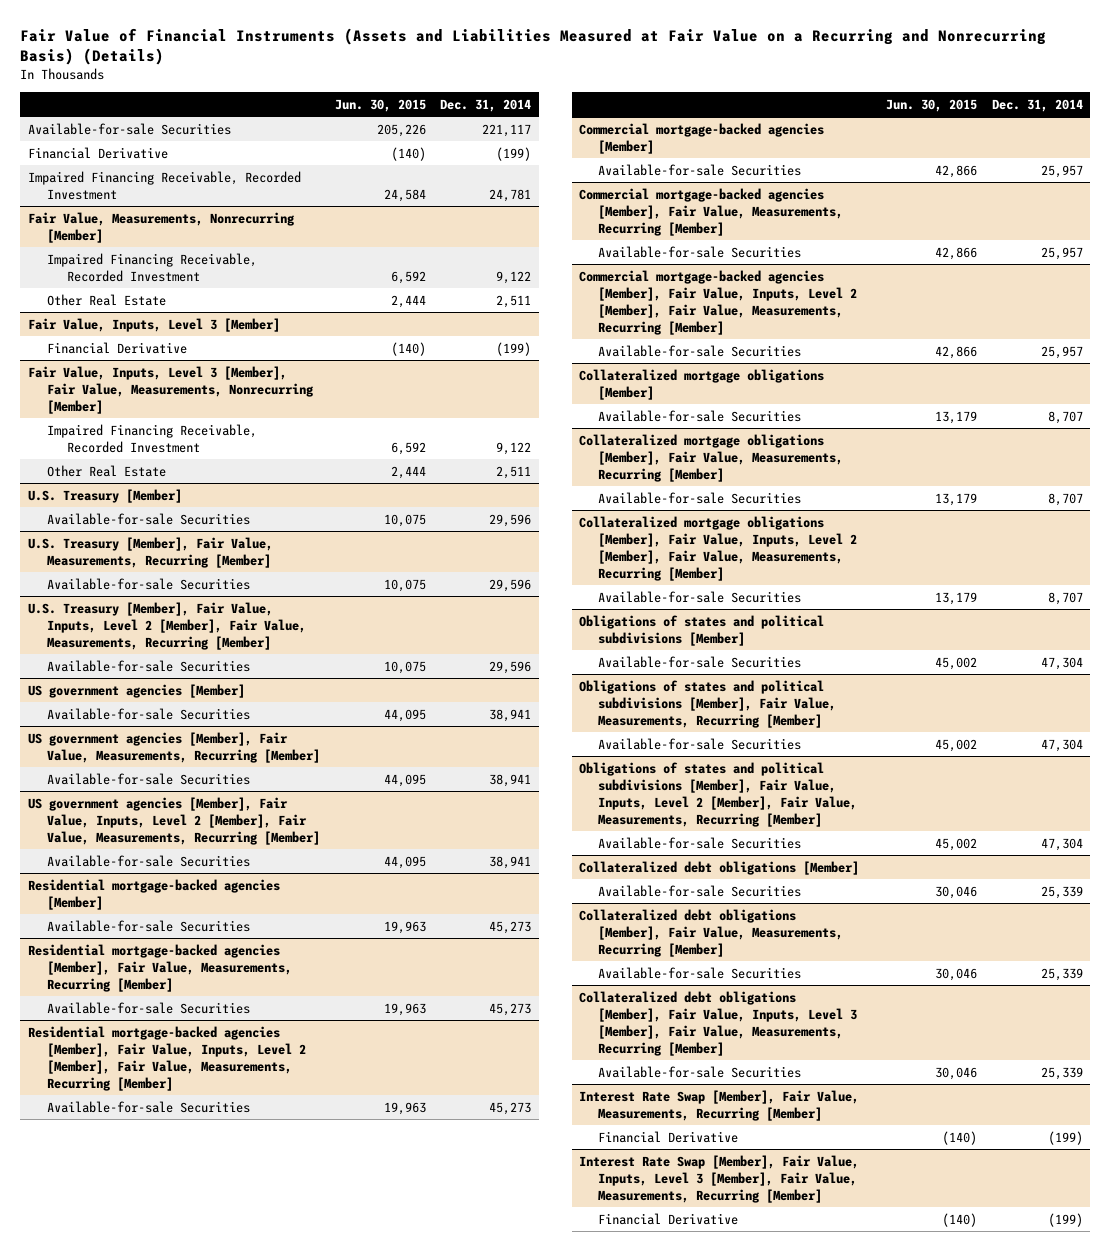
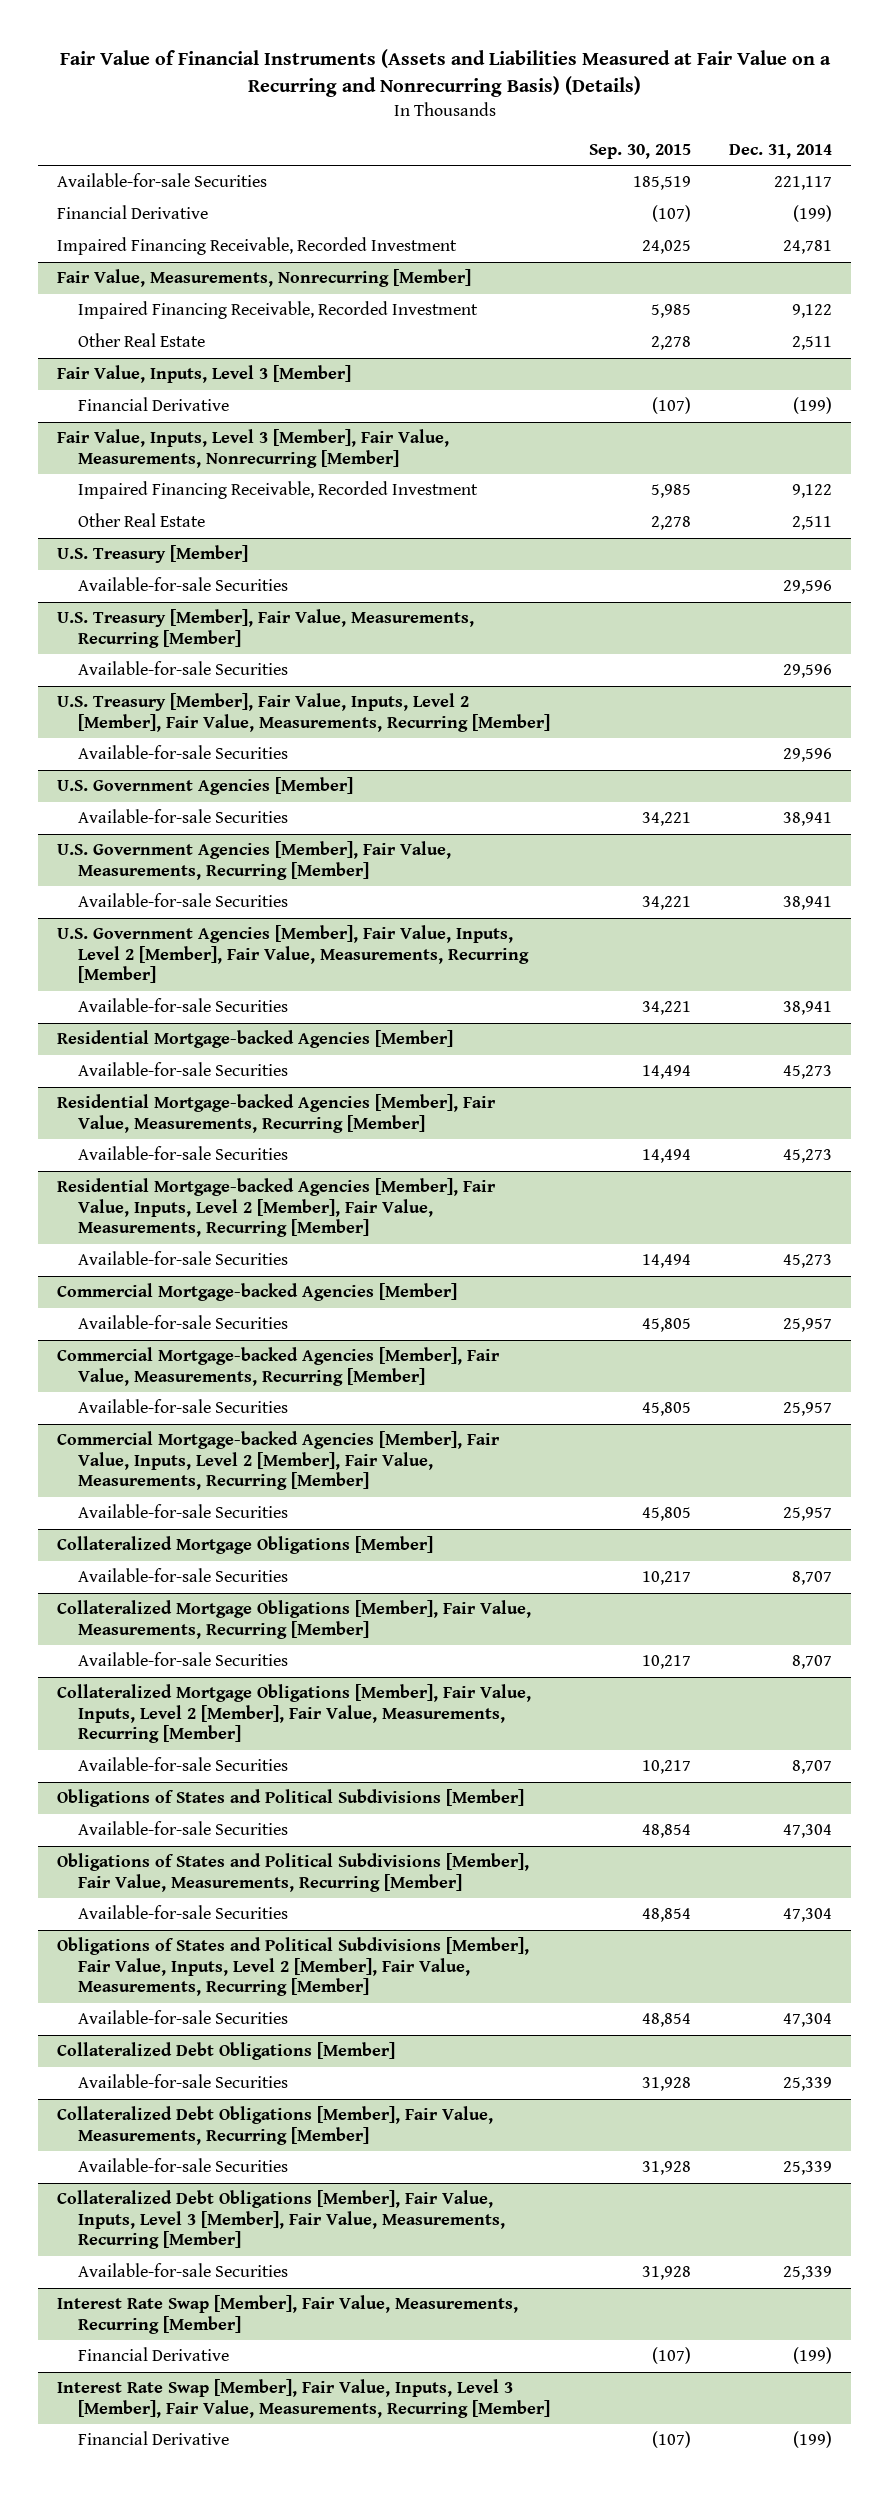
[334,98,426,112] Jun. 30, 2015 -> none
none -> [588,143,691,159] Sep. 30, 2015
[27,683,245,698] US government agencies [Member] -> [57,777,354,796] U.S. Government Agencies [Member]
[27,731,321,763] US government agencies [Member], Fair Value, Measurements, Recurring [Member] -> [57,841,452,880] U.S. Government Agencies [Member], Fair Value, Measurements, Recurring [Member]
[27,796,321,845] US government agencies [Member], Fair Value, Inputs, Level 2 [Member], Fair Value, Measurements, Recurring [Member] -> [57,925,530,984] U.S. Government Agencies [Member], Fair Value, Inputs, Level 2 [Member], Fair Value, Measurements, Recurring [Member]
[27,878,280,910] Residential mortgage-backed agencies [Member] -> [57,1030,454,1049] Residential Mortgage-backed Agencies [Member]
[27,943,293,992] Residential mortgage-backed agencies [Member], Fair Value, Measurements, Recurring [Member] -> [57,1094,497,1133] Residential Mortgage-backed Agencies [Member], Fair Value, Measurements, Recurring [Member]
[27,1025,307,1091] Residential mortgage-backed agencies [Member], Fair Value, Inputs, Level 2 [Member], Fair Value, Measurements, Recurring [Member] -> [57,1178,497,1238] Residential Mortgage-backed Agencies [Member], Fair Value, Inputs, Level 2 [Member], Fair Value, Measurements, Recurring [Member]
[578,122,824,154] Commercial mortgage-backed agencies [Member] -> [57,1283,458,1302] Commercial Mortgage-backed Agencies [Member]
[578,187,844,236] Commercial mortgage-backed agencies [Member], Fair Value, Measurements, Recurring [Member] -> [57,1347,501,1386] Commercial Mortgage-backed Agencies [Member], Fair Value, Measurements, Recurring [Member]
[578,269,858,335] Commercial mortgage-backed agencies [Member], Fair Value, Inputs, Level 2 [Member], Fair Value, Measurements, Recurring [Member] -> [57,1431,501,1491] Commercial Mortgage-backed Agencies [Member], Fair Value, Inputs, Level 2 [Member], Fair Value, Measurements, Recurring [Member]
[578,368,824,400] Collateralized mortgage obligations [Member] -> [57,1536,434,1555] Collateralized Mortgage Obligations [Member]
[578,433,844,482] Collateralized mortgage obligations [Member], Fair Value, Measurements, Recurring [Member] -> [57,1600,532,1639] Collateralized Mortgage Obligations [Member], Fair Value, Measurements, Recurring [Member]
[578,515,858,581] Collateralized mortgage obligations [Member], Fair Value, Inputs, Level 2 [Member], Fair Value, Measurements, Recurring [Member] -> [57,1684,532,1744] Collateralized Mortgage Obligations [Member], Fair Value, Inputs, Level 2 [Member], Fair Value, Measurements, Recurring [Member]
[578,614,824,646] Obligations of states and political subdivisions [Member] -> [57,1789,525,1808] Obligations of States and Political Subdivisions [Member]
[578,679,837,728] Obligations of states and political subdivisions [Member], Fair Value, Measurements, Recurring [Member] -> [57,1853,530,1892] Obligations of States and Political Subdivisions [Member], Fair Value, Measurements, Recurring [Member]
[578,761,858,827] Obligations of states and political subdivisions [Member], Fair Value, Inputs, Level 2 [Member], Fair Value, Measurements, Recurring [Member] -> [57,1937,530,1997] Obligations of States and Political Subdivisions [Member], Fair Value, Inputs, Level 2 [Member], Fair Value, Measurements, Recurring [Member]
[578,860,859,875] Collateralized debt obligations [Member] -> [57,2042,396,2061] Collateralized Debt Obligations [Member]
[578,908,844,957] Collateralized debt obligations [Member], Fair Value, Measurements, Recurring [Member] -> [57,2106,494,2145] Collateralized Debt Obligations [Member], Fair Value, Measurements, Recurring [Member]
[578,990,858,1056] Collateralized debt obligations [Member], Fair Value, Inputs, Level 3 [Member], Fair Value, Measurements, Recurring [Member] -> [57,2190,506,2250] Collateralized Debt Obligations [Member], Fair Value, Inputs, Level 3 [Member], Fair Value, Measurements, Recurring [Member]

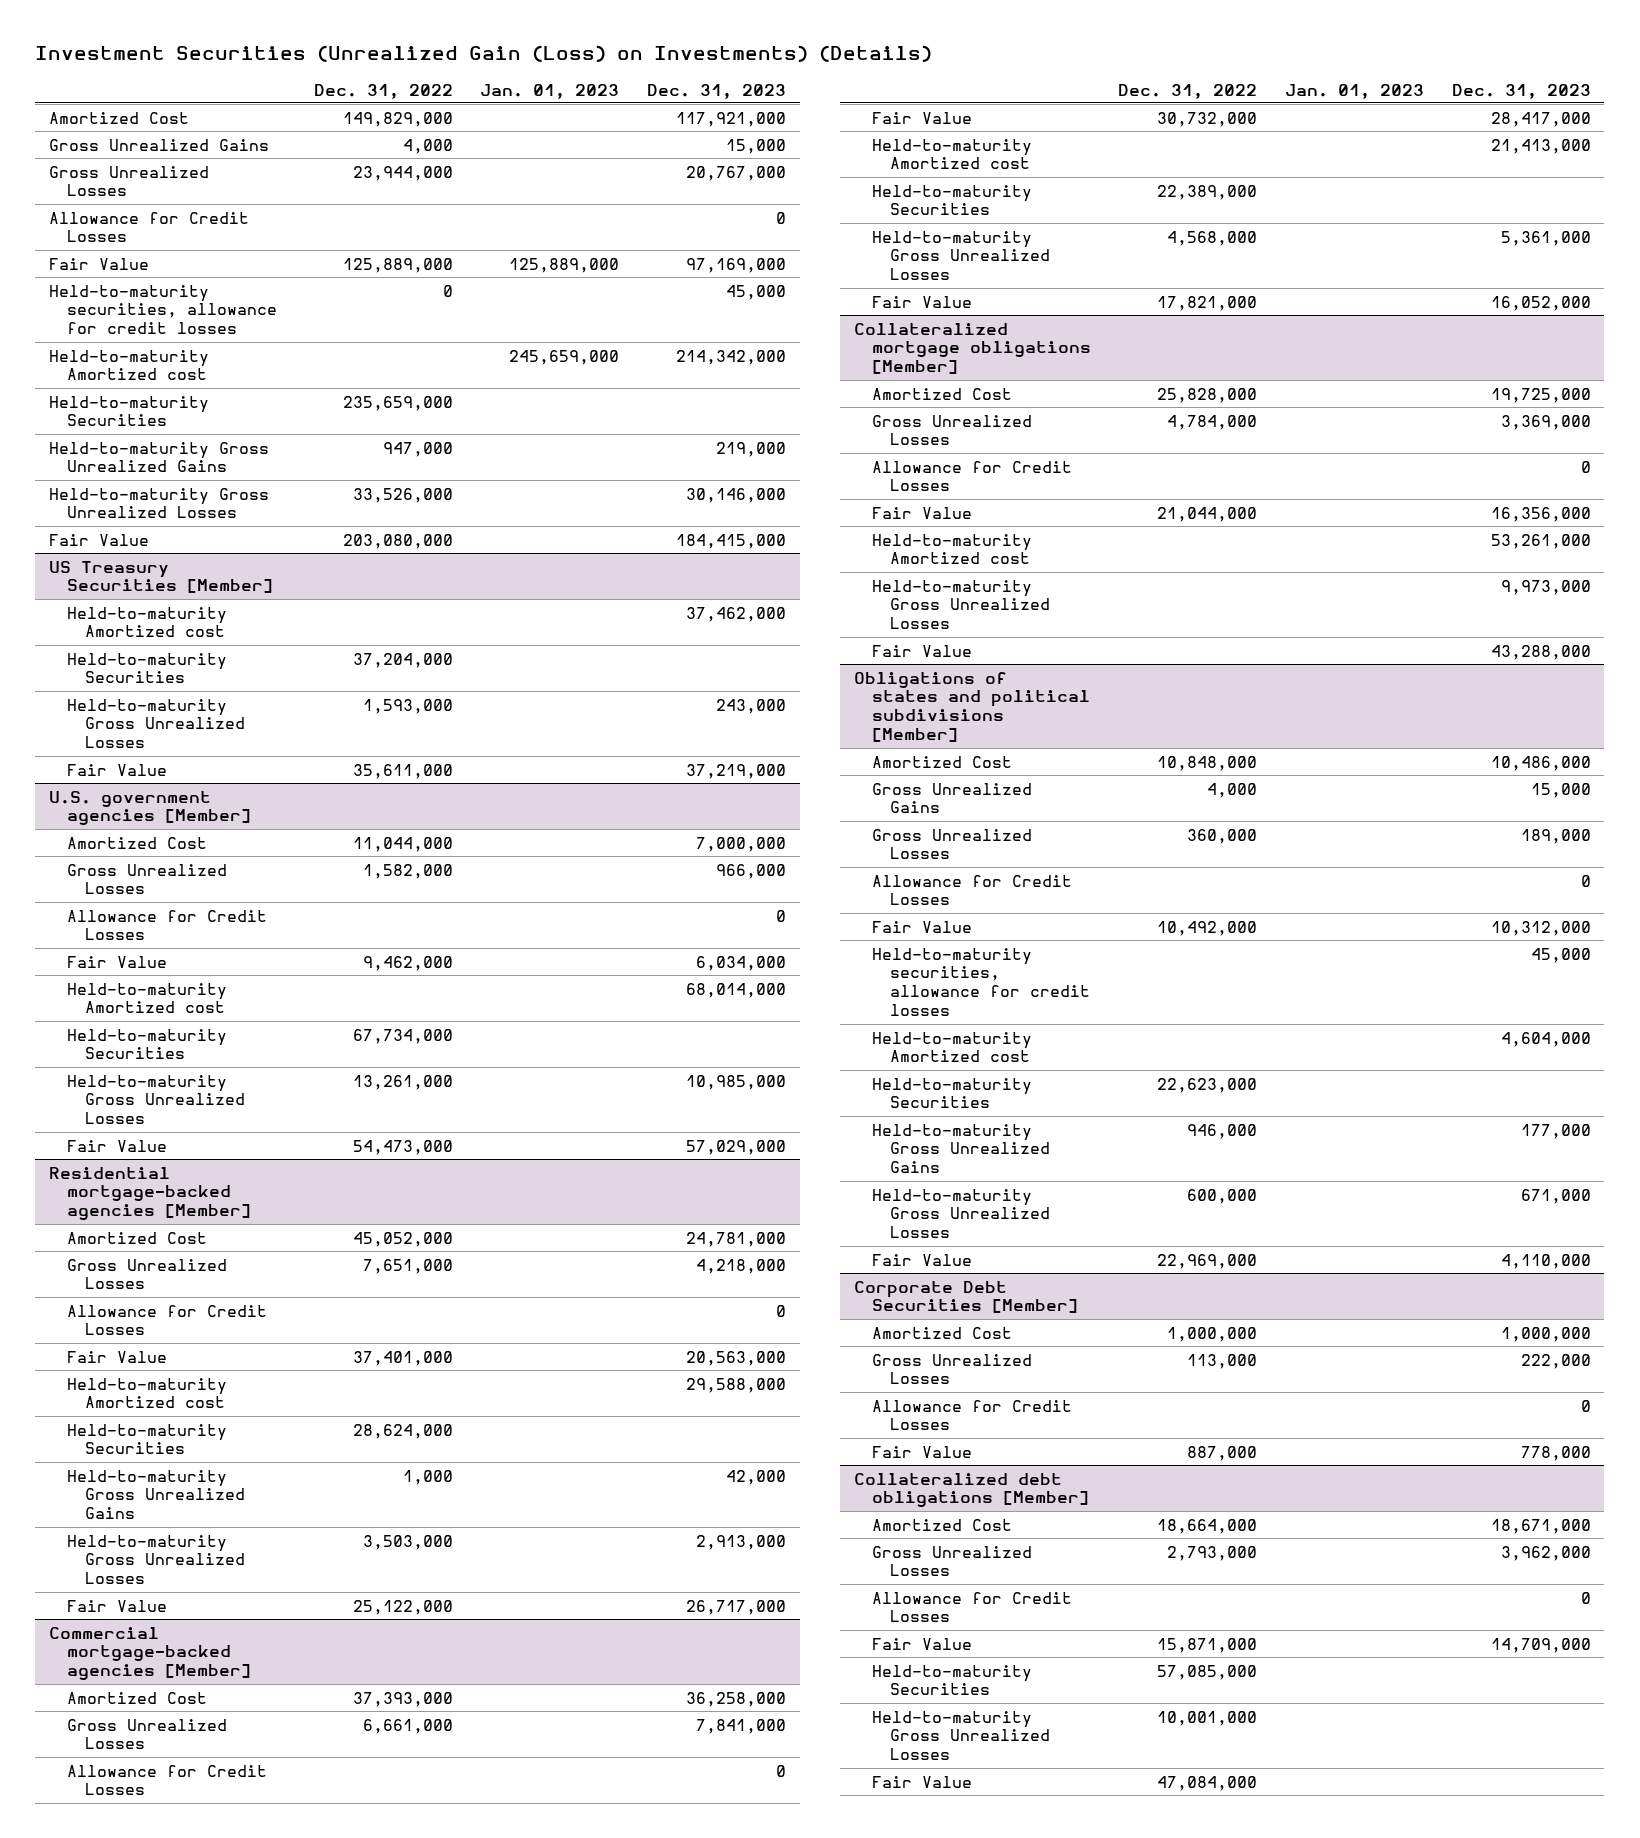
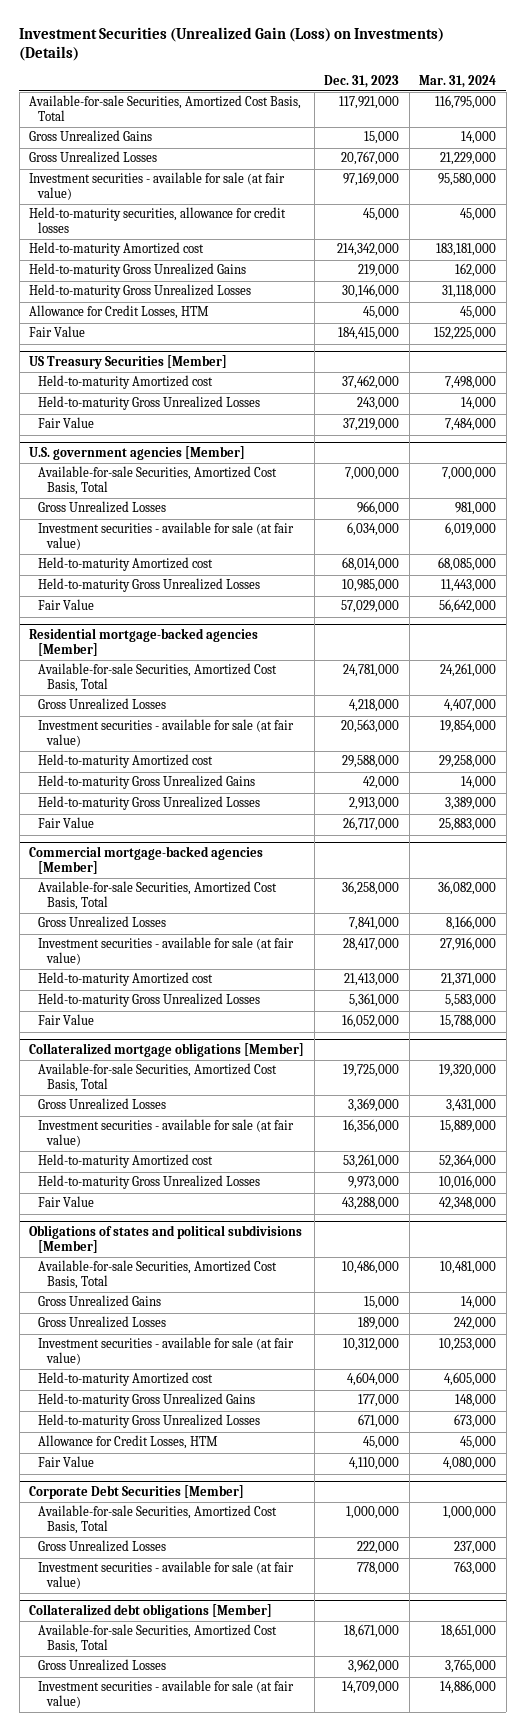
[313,83,453,99] Dec. 31, 2022 -> none
[480,83,620,99] Jan. 01, 2023 -> none
none -> [419,74,497,88] Mar. 31, 2024
[48,111,189,124] Amortized Cost -> [29,95,302,122] Available-for-sale Securities, Amortized Cost Basis, Total
[48,211,249,243] Allowance for Credit Losses -> none
[48,257,149,270] Fair Value -> [29,172,286,201] Investment securities - available for sale (at fair value)
[48,395,209,427] Held-to-maturity Securities -> none
none -> [29,305,210,320] Allowance for Credit Losses, HTM
[66,652,227,684] Held-to-maturity Securities -> none
[66,836,207,849] Amortized Cost -> [38,466,278,496] Available-for-sale Securities, Amortized Cost Basis, Total
[66,909,267,941] Allowance for Credit Losses -> none
[66,955,167,968] Fair Value -> [38,522,295,551] Investment securities - available for sale (at fair value)
[66,1028,227,1060] Held-to-maturity Securities -> none
[66,1231,207,1244] Amortized Cost -> [38,663,278,693] Available-for-sale Securities, Amortized Cost Basis, Total
[66,1304,267,1336] Allowance for Credit Losses -> none
[66,1350,167,1363] Fair Value -> [38,719,295,748] Investment securities - available for sale (at fair value)
[66,1423,227,1455] Held-to-maturity Securities -> none
[66,1691,207,1704] Amortized Cost -> [38,881,278,911] Available-for-sale Securities, Amortized Cost Basis, Total
[66,1764,267,1796] Allowance for Credit Losses -> none
[871,111,972,124] Fair Value -> [38,937,295,966] Investment securities - available for sale (at fair value)
[871,184,1032,216] Held-to-maturity Securities -> none
[871,387,1012,400] Amortized Cost -> [38,1063,278,1093] Available-for-sale Securities, Amortized Cost Basis, Total
[871,460,1072,492] Allowance for Credit Losses -> none
[871,506,972,519] Fair Value -> [38,1119,295,1148] Investment securities - available for sale (at fair value)
[871,755,1012,768] Amortized Cost -> [38,1260,278,1290] Available-for-sale Securities, Amortized Cost Basis, Total
[871,874,1072,906] Allowance for Credit Losses -> none
[871,947,1090,1017] Held-to-maturity securities, allowance for credit losses -> none
[871,920,972,933] Fair Value -> [38,1337,295,1366] Investment securities - available for sale (at fair value)
[871,1077,1032,1109] Held-to-maturity Securities -> none
none -> [38,1435,219,1450] Allowance for Credit Losses, HTM
[871,1326,1012,1339] Amortized Cost -> [38,1505,278,1535] Available-for-sale Securities, Amortized Cost Basis, Total
[871,1399,1072,1431] Allowance for Credit Losses -> none
[871,1445,972,1458] Fair Value -> [38,1561,295,1590] Investment securities - available for sale (at fair value)
[871,1518,1012,1531] Amortized Cost -> [38,1624,278,1654] Available-for-sale Securities, Amortized Cost Basis, Total
[871,1591,1072,1623] Allowance for Credit Losses -> none
[871,1664,1032,1696] Held-to-maturity Securities -> none
[871,1710,1050,1761] Held-to-maturity Gross Unrealized Losses -> none
[871,1775,972,1788] Fair Value -> none
[871,1637,972,1650] Fair Value -> [38,1680,295,1709] Investment securities - available for sale (at fair value)

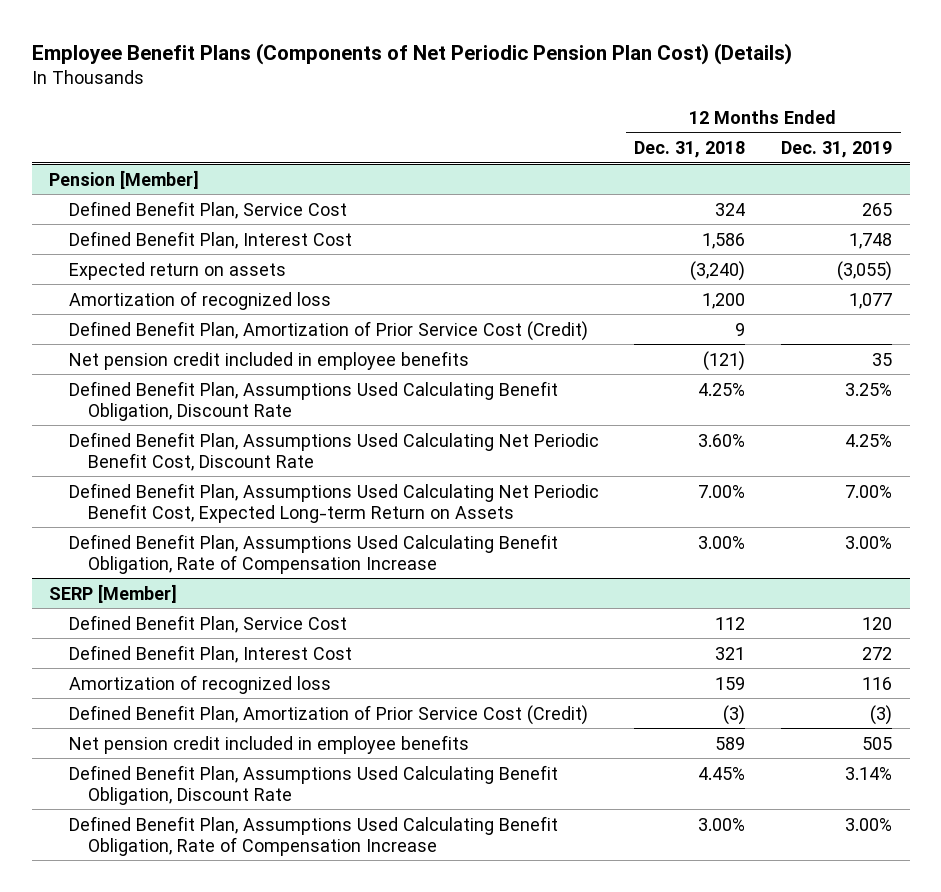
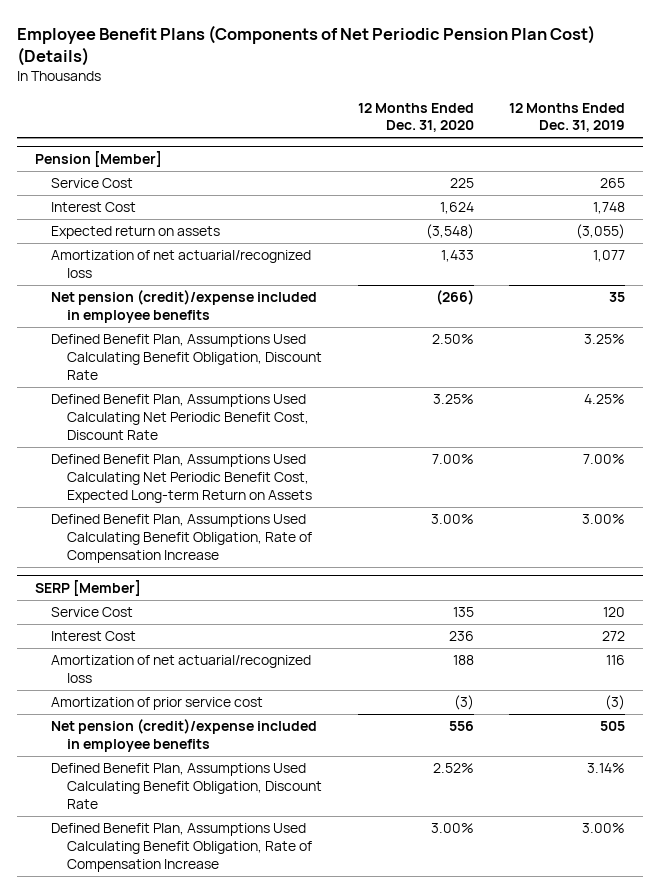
[634,141,746,159] Dec. 31, 2018 -> none
none -> [357,102,474,133] 12 Months Ended Dec. 31, 2020
[68,200,347,219] Defined Benefit Plan, Service Cost -> [51,178,134,189] Service Cost
[68,230,352,249] Defined Benefit Plan, Interest Cost -> [51,202,137,213] Interest Cost
[68,320,588,341] Defined Benefit Plan, Amortization of Prior Service Cost (Credit) -> none
[68,290,331,310] Amortization of recognized loss -> [51,250,312,279] Amortization of net actuarial/recognized loss
[68,350,469,370] Net pension credit included in employee benefits -> [51,290,318,324] Net pension (credit)/expense included in employee benefits
[68,614,347,633] Defined Benefit Plan, Service Cost -> [51,607,134,618] Service Cost
[68,644,352,663] Defined Benefit Plan, Interest Cost -> [51,631,137,642] Interest Cost
[68,674,331,694] Amortization of recognized loss -> [51,655,312,684] Amortization of net actuarial/recognized loss
[68,704,588,725] Defined Benefit Plan, Amortization of Prior Service Cost (Credit) -> [51,697,264,711] Amortization of prior service cost
[68,734,469,754] Net pension credit included in employee benefits -> [51,719,318,753] Net pension (credit)/expense included in employee benefits

